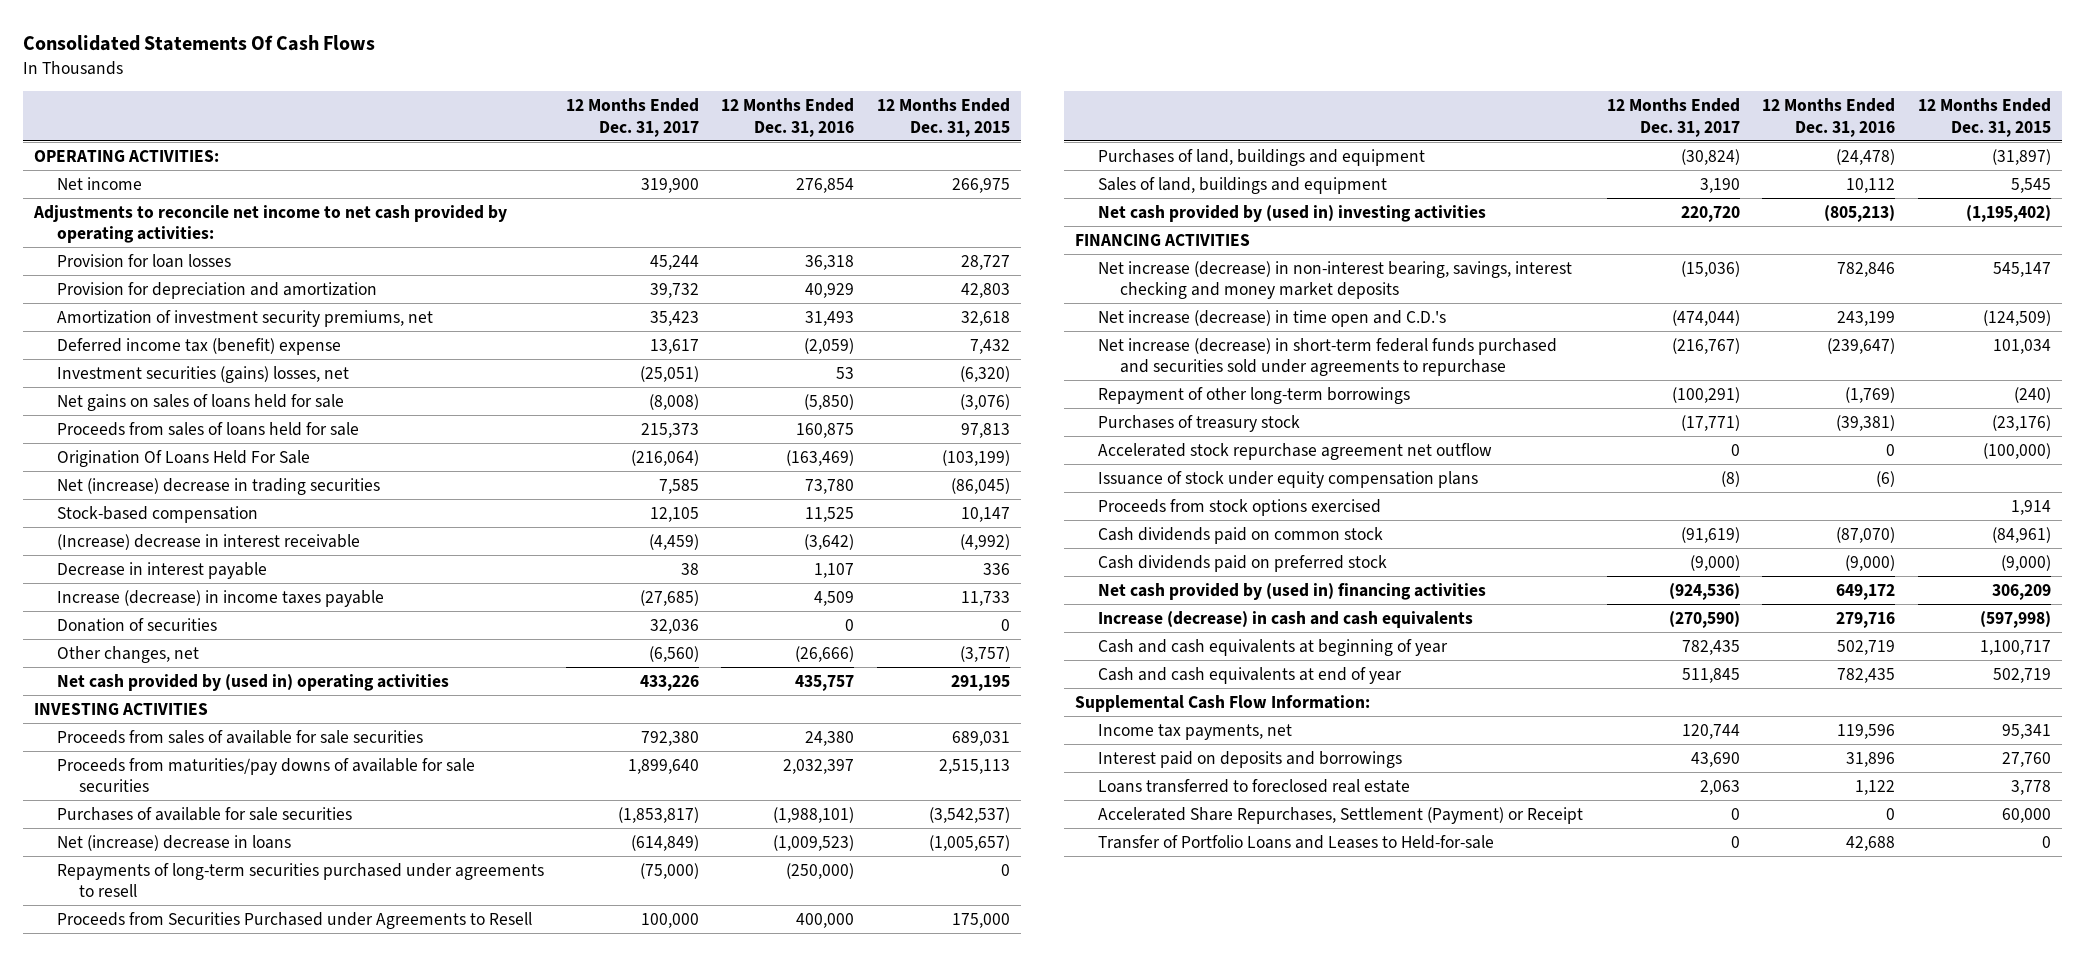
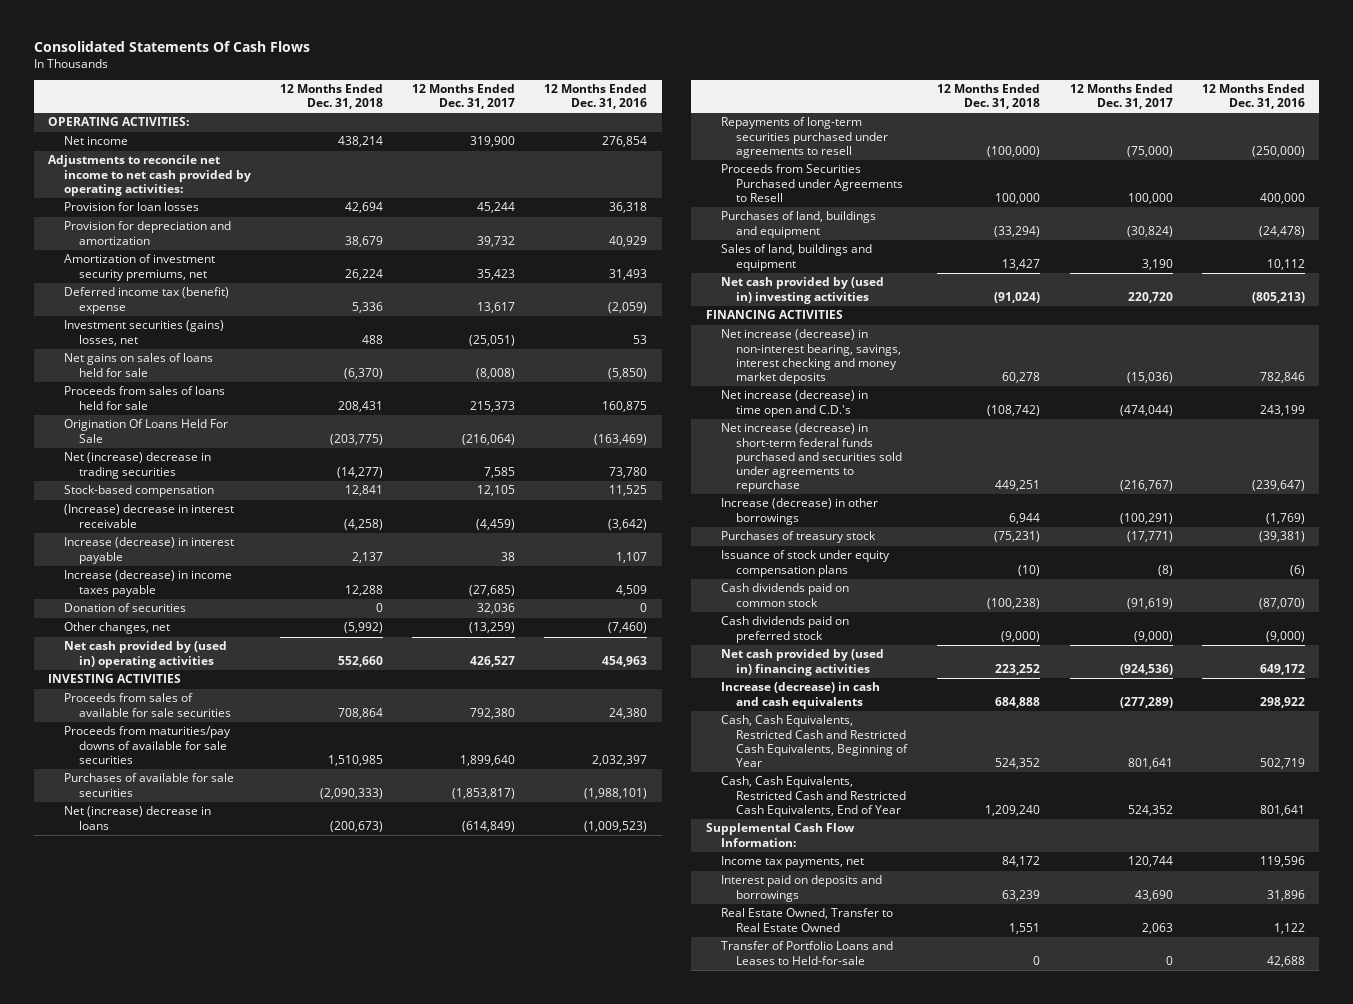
[876,98,1010,137] 12 Months Ended Dec. 31, 2015 -> none
none -> [279,84,383,110] 12 Months Ended Dec. 31, 2018
[56,561,267,579] Decrease in interest payable -> [63,537,234,564] Increase (decrease) in interest payable
[649,645,700,662] (6,560) -> [469,622,516,634] (13,259)
[795,645,855,662] (26,666) -> [608,622,648,634] (7,460)
[640,674,700,691] 433,226 -> [470,655,516,667] 426,527
[795,674,855,691] 435,757 -> [602,655,648,667] 454,963
[1097,386,1410,404] Repayment of other long-term borrowings -> [721,498,879,525] Increase (decrease) in other borrowings
[1097,442,1492,460] Accelerated stock repurchase agreement net outflow -> none
[1097,498,1381,516] Proceeds from stock options exercised -> none
[1669,610,1741,628] (270,590) -> [1119,696,1173,708] (277,289)
[1836,611,1896,628] 279,716 -> [1259,696,1305,708] 298,922
[1097,638,1448,656] Cash and cash equivalents at beginning of year -> [721,715,909,767] Cash, Cash Equivalents, Restricted Cash and Restricted Cash Equivalents, Beginning of Year
[1682,639,1741,655] 782,435 -> [1127,757,1173,769] 801,641
[1097,666,1402,684] Cash and cash equivalents at end of year -> [721,776,907,817] Cash, Cash Equivalents, Restricted Cash and Restricted Cash Equivalents, End of Year
[1682,667,1741,683] 511,845 -> [1127,804,1173,816] 524,352
[1837,667,1896,683] 782,435 -> [1259,804,1305,816] 801,641
[1097,806,1583,824] Accelerated Share Repurchases, Settlement (Payment) or Receipt -> none
[1097,778,1410,793] Loans transferred to foreclosed real estate -> [721,908,894,932] Real Estate Owned, Transfer to Real Estate Owned

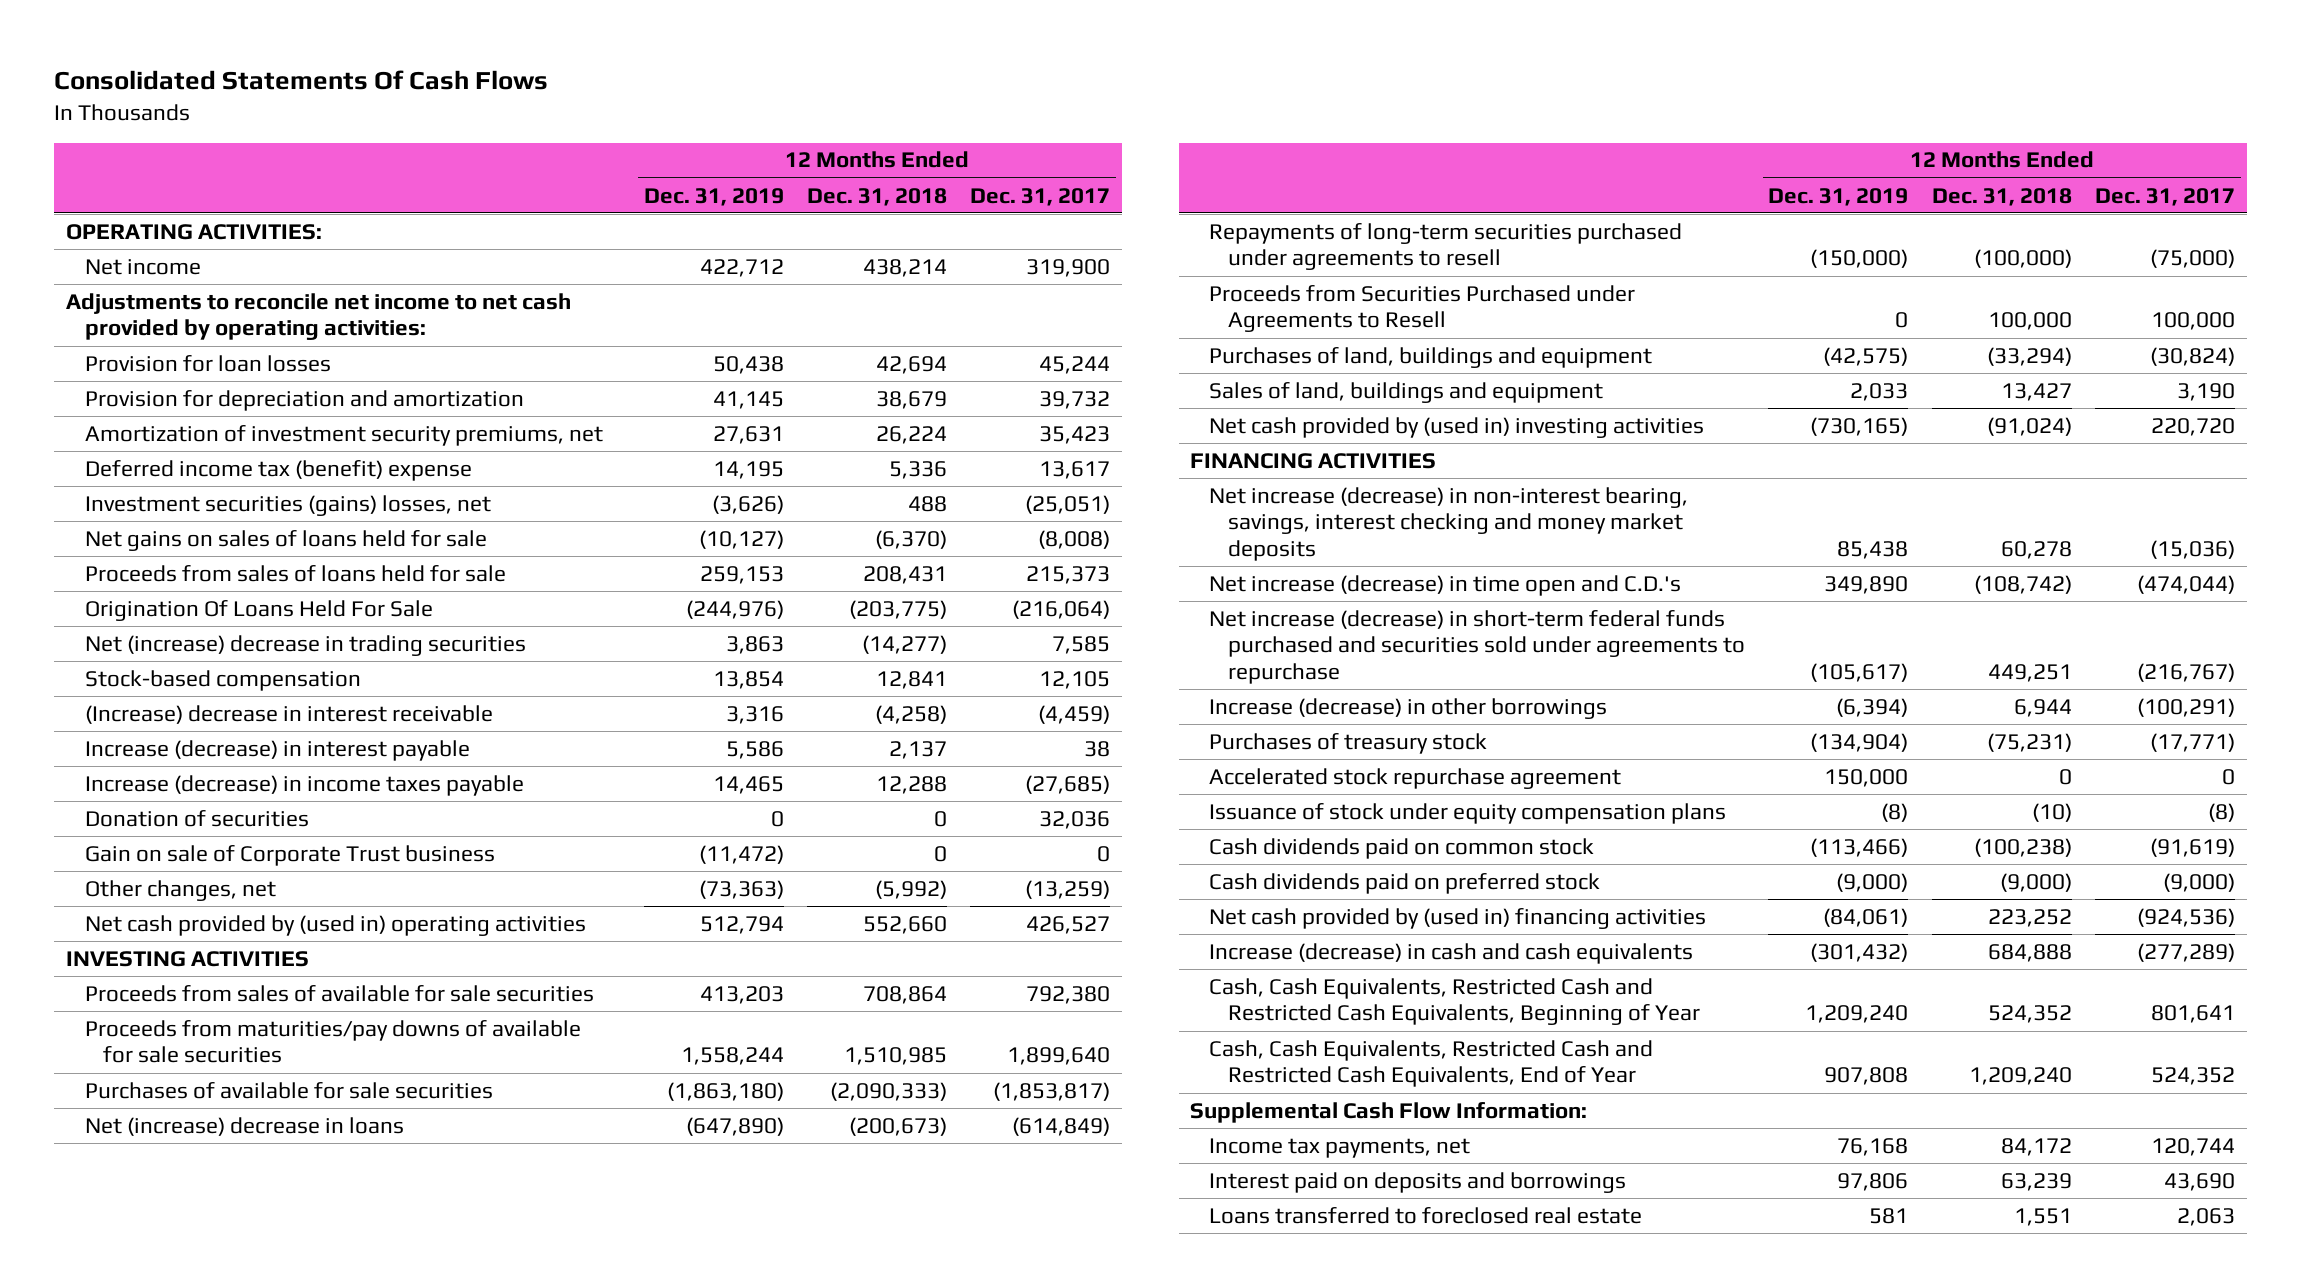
[544,84,648,110] 12 Months Ended Dec. 31, 2016 -> none
none -> [643,187,784,206] Dec. 31, 2019
none -> [84,844,495,866] Gain on sale of Corporate Trust business
none -> [1209,767,1622,789] Accelerated stock repurchase agreement
[721,941,894,965] Transfer of Portfolio Loans and Leases to Held-for-sale -> none
[721,908,894,932] Real Estate Owned, Transfer to Real Estate Owned -> [1209,1206,1643,1224] Loans transferred to foreclosed real estate

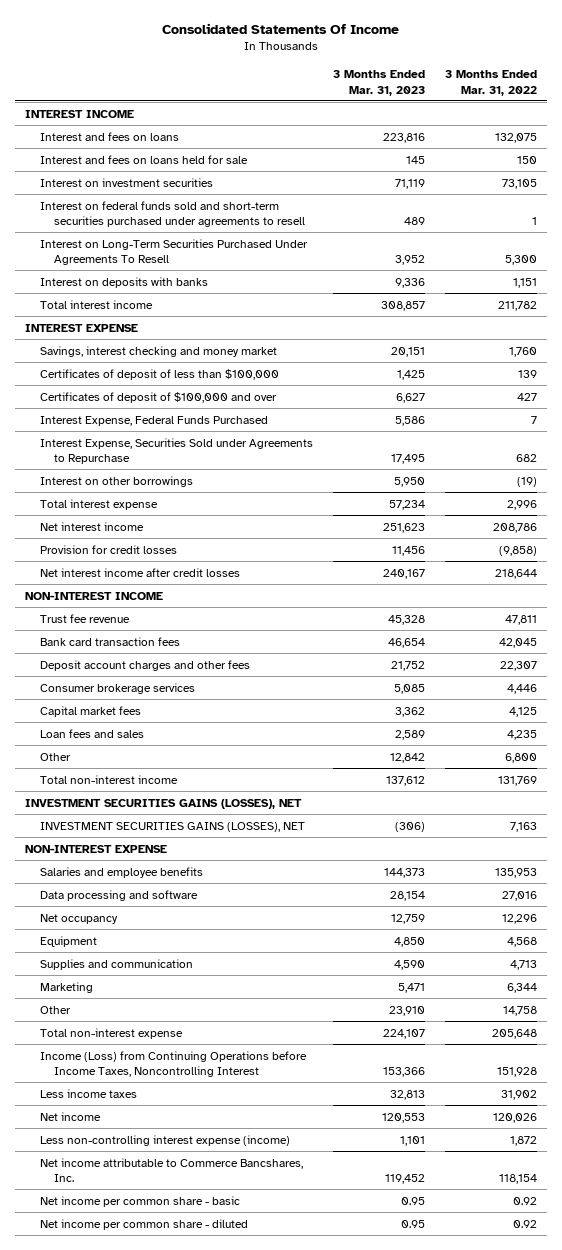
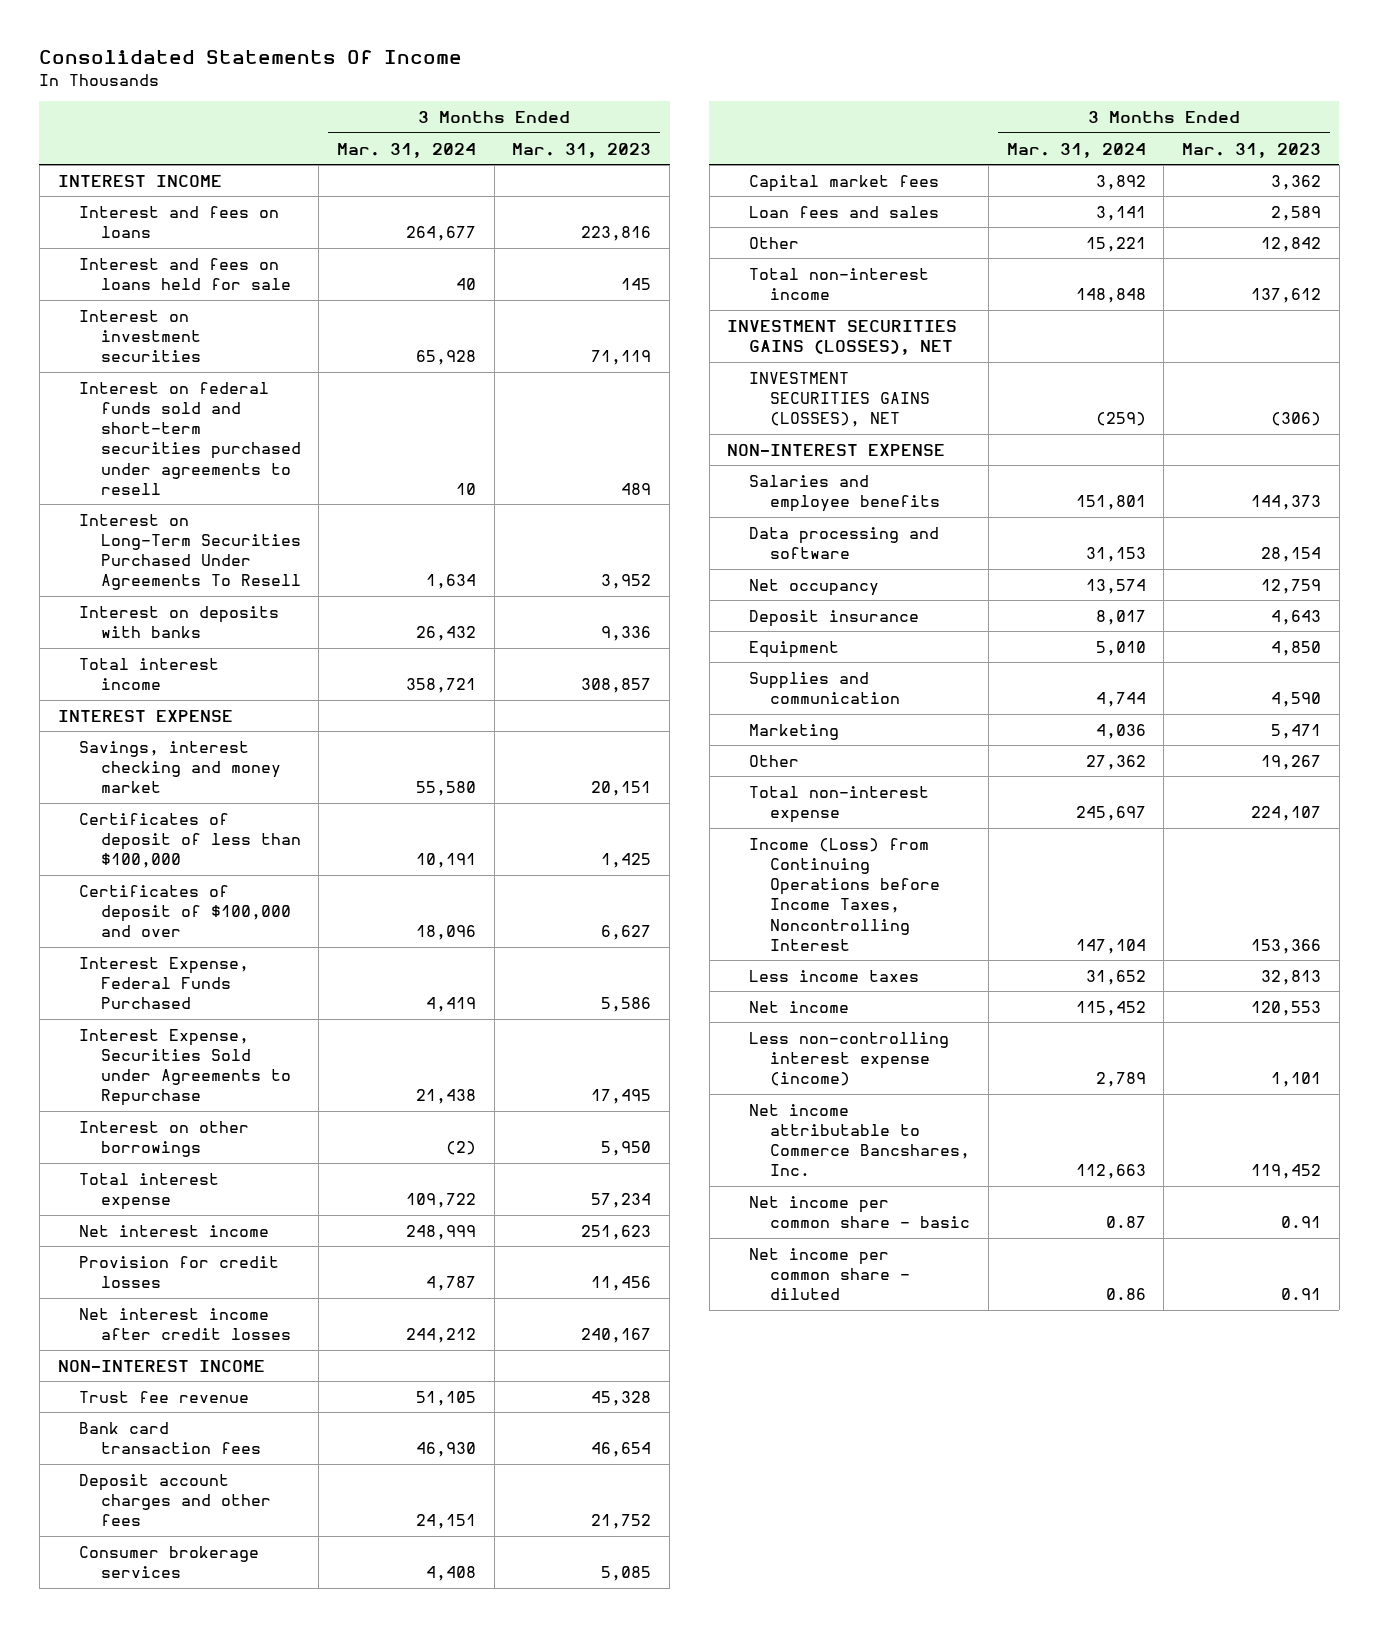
[444,69,537,96] 3 Months Ended Mar. 31, 2022 -> none
none -> [336,142,476,158] Mar. 31, 2024
none -> [748,609,919,627] Deposit insurance
[388,1005,425,1016] 23,910 -> [1261,754,1322,770] 19,267
[400,1196,425,1205] 0.95 -> [1281,1215,1322,1228] 0.91
[400,1219,425,1228] 0.95 -> [1281,1288,1322,1301] 0.91

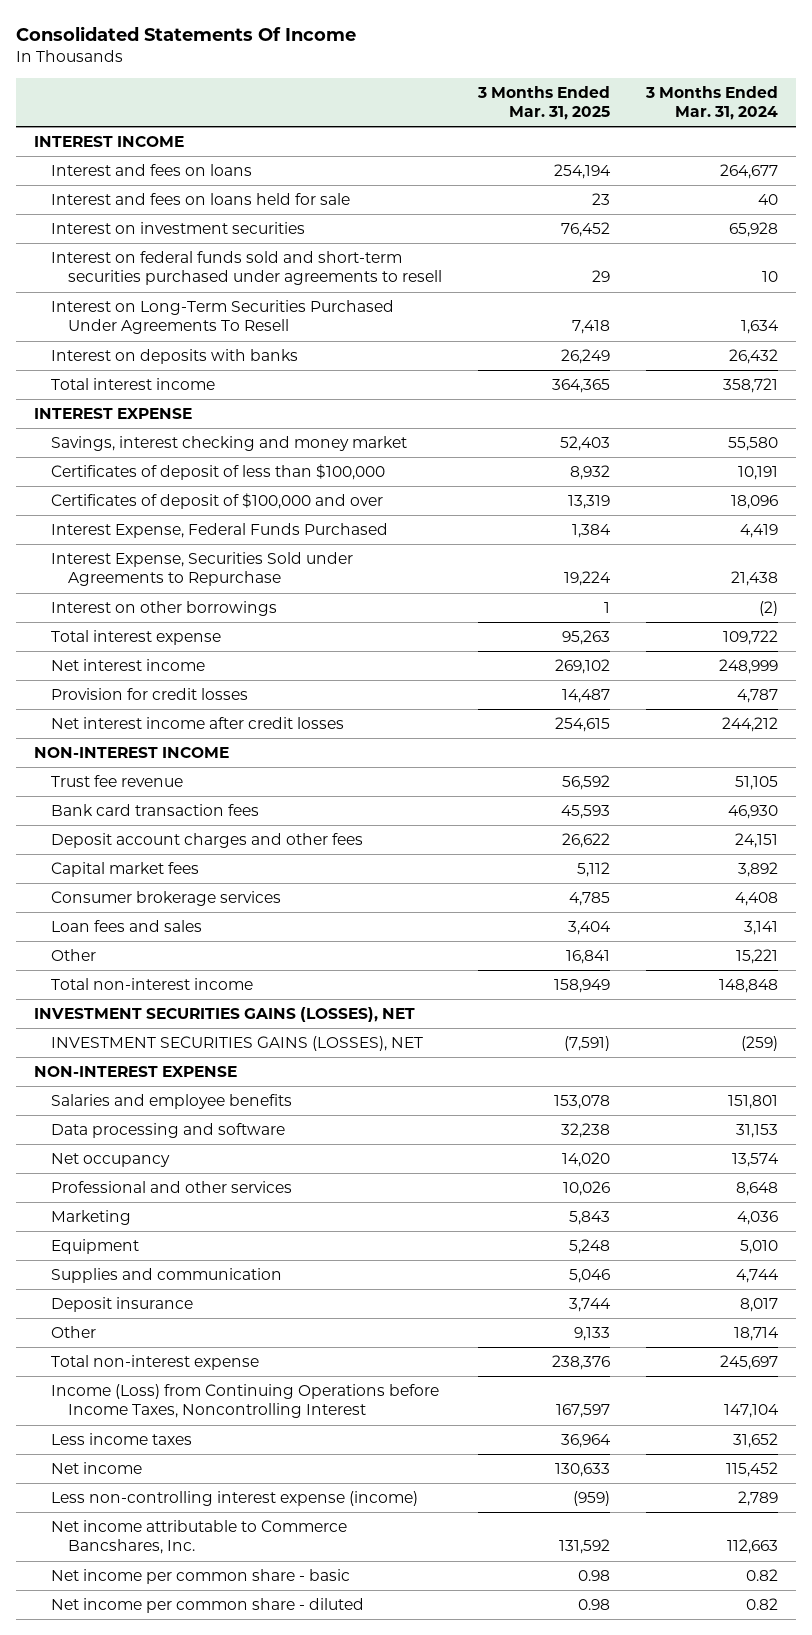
[512,142,652,158] Mar. 31, 2023 -> none
none -> [477,85,611,120] 3 Months Ended Mar. 31, 2025
[79,1545,260,1578] Consumer brokerage services -> [51,891,282,907] Consumer brokerage services
none -> [51,1181,293,1194] Professional and other services
[748,723,839,740] Marketing -> [51,1210,132,1226] Marketing
[748,609,919,627] Deposit insurance -> [51,1297,194,1313] Deposit insurance
[1085,754,1146,770] 27,362 -> [734,1327,780,1342] 18,714
[1105,1215,1146,1228] 0.87 -> [746,1569,779,1582] 0.82
[1105,1288,1146,1301] 0.86 -> [746,1598,779,1611] 0.82

